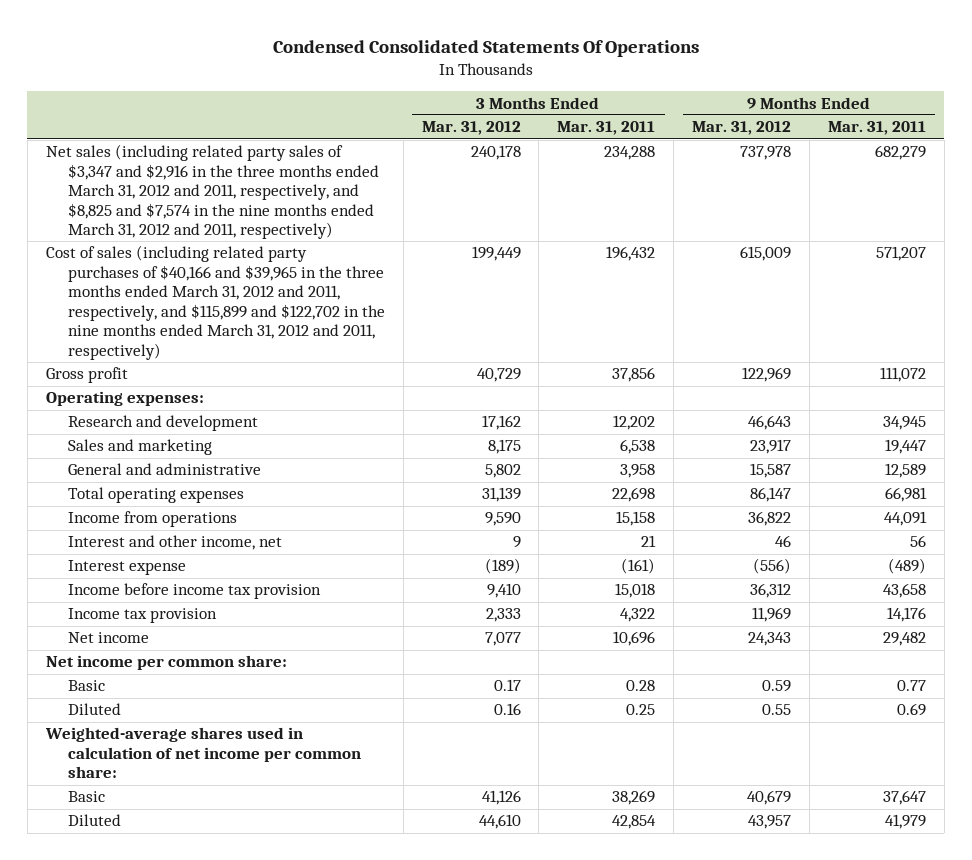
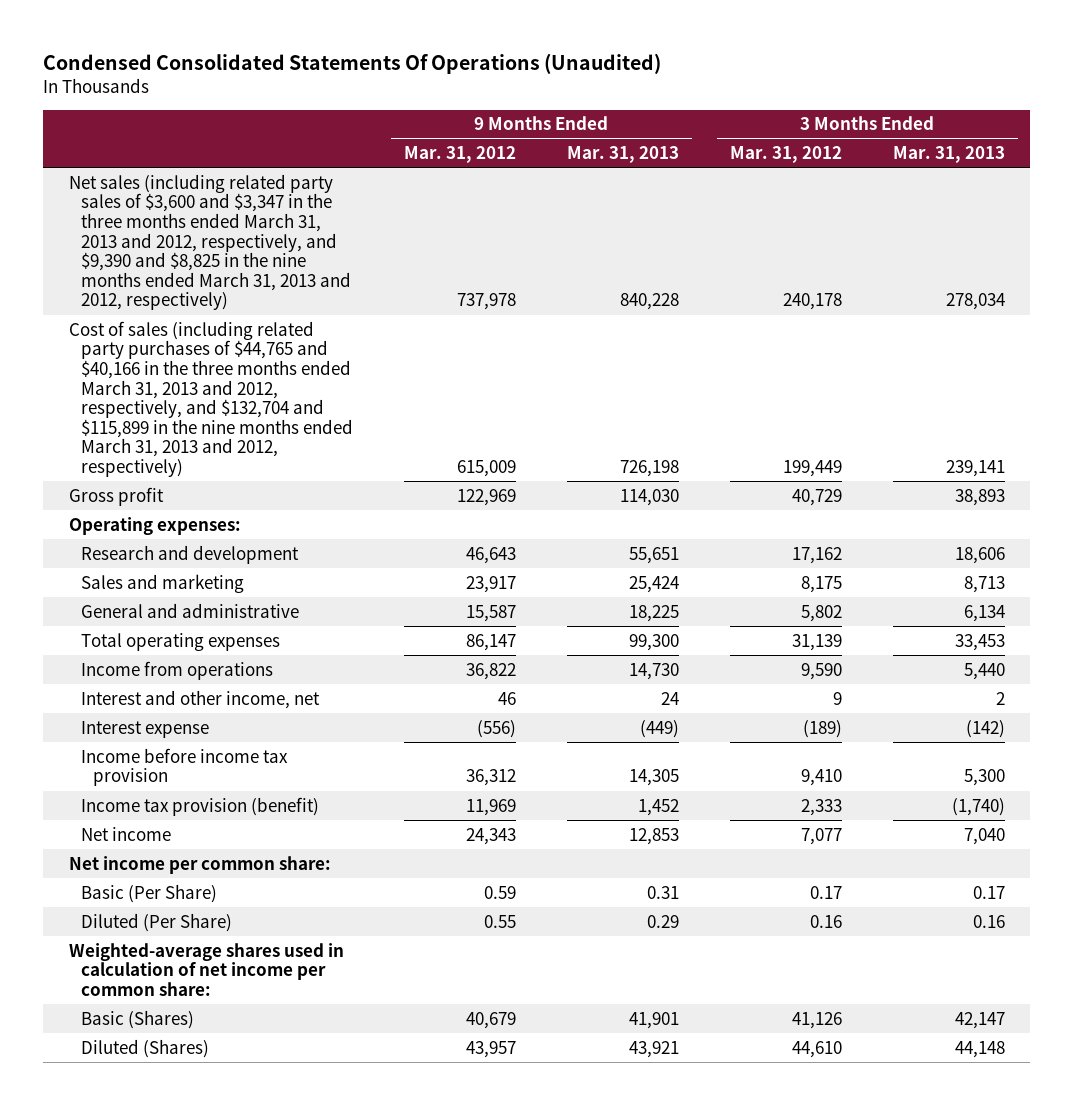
[272,39,699,57] Condensed Consolidated Statements Of Operations -> [43,52,662,74] Condensed Consolidated Statements Of Operations (Unaudited)
[557,121,656,136] Mar. 31, 2011 -> none
[827,121,926,136] Mar. 31, 2011 -> none
none -> [566,146,679,164] Mar. 31, 2013
none -> [892,146,1005,164] Mar. 31, 2013
[45,144,379,240] Net sales (including related party sales of $3,347 and $2,916 in the three months ended March 31, 2012 and 2011, respectively, and $8,825 and $7,574 in the nine months ended March 31, 2012 and 2011, respectively) -> [68,173,351,311] Net sales (including related party sales of $3,600 and $3,347 in the three months ended March 31, 2013 and 2012, respectively, and $9,390 and $8,825 in the nine months ended March 31, 2013 and 2012, respectively)
[45,245,385,360] Cost of sales (including related party purchases of $40,166 and $39,965 in the three months ended March 31, 2012 and 2011, respectively, and $115,899 and $122,702 in the nine months ended March 31, 2012 and 2011, respectively) -> [68,320,353,477] Cost of sales (including related party purchases of $44,765 and $40,166 in the three months ended March 31, 2013 and 2012, respectively, and $132,704 and $115,899 in the nine months ended March 31, 2013 and 2012, respectively)
[67,608,217,624] Income tax provision -> [80,796,319,816] Income tax provision (benefit)
[67,680,105,692] Basic -> [80,883,217,903] Basic (Per Share)
[67,703,121,716] Diluted -> [80,912,232,932] Diluted (Per Share)
[67,791,105,803] Basic -> [80,1009,194,1029] Basic (Shares)
[67,814,121,827] Diluted -> [80,1038,209,1058] Diluted (Shares)

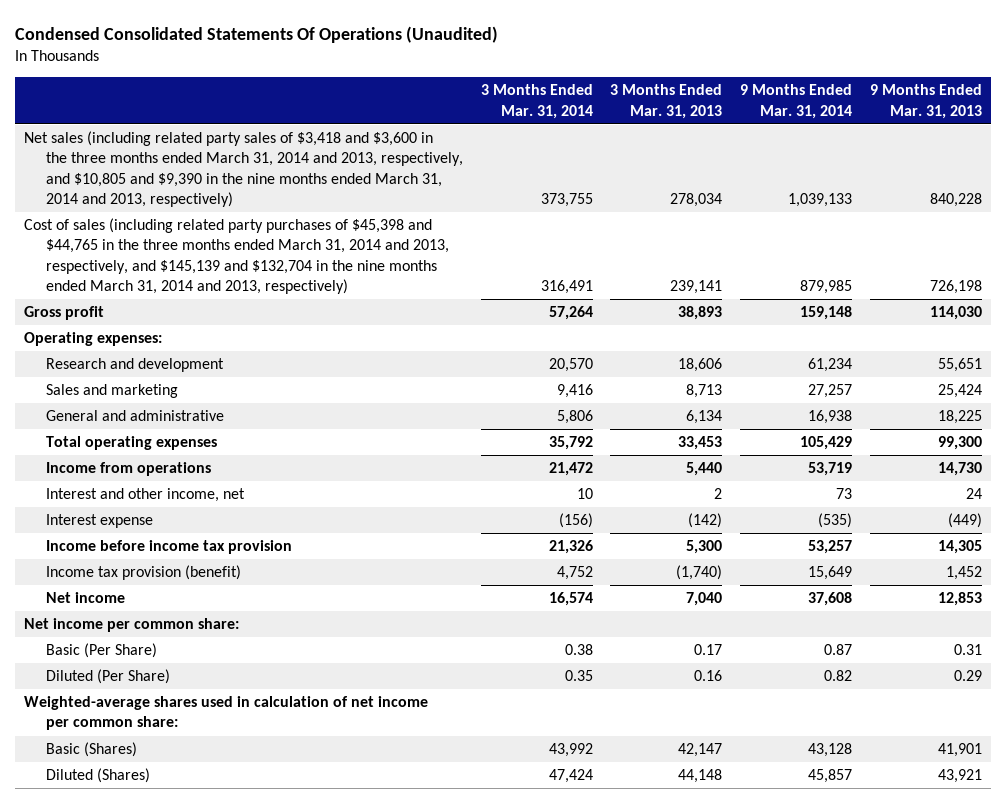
[403,146,516,164] Mar. 31, 2012 -> none
[729,146,842,164] Mar. 31, 2012 -> none
none -> [480,84,593,119] 3 Months Ended Mar. 31, 2014
none -> [740,84,853,119] 9 Months Ended Mar. 31, 2014
[68,173,351,311] Net sales (including related party sales of $3,600 and $3,347 in the three months ended March 31, 2013 and 2012, respectively, and $9,390 and $8,825 in the nine months ended March 31, 2013 and 2012, respectively) -> [24,131,463,207] Net sales (including related party sales of $3,418 and $3,600 in the three months ended March 31, 2014 and 2013, respectively, and $10,805 and $9,390 in the nine months ended March 31, 2014 and 2013, respectively)
[68,320,353,477] Cost of sales (including related party purchases of $44,765 and $40,166 in the three months ended March 31, 2013 and 2012, respectively, and $132,704 and $115,899 in the nine months ended March 31, 2013 and 2012, respectively) -> [24,218,449,294] Cost of sales (including related party purchases of $45,398 and $44,765 in the three months ended March 31, 2014 and 2013, respectively, and $145,139 and $132,704 in the nine months ended March 31, 2014 and 2013, respectively)

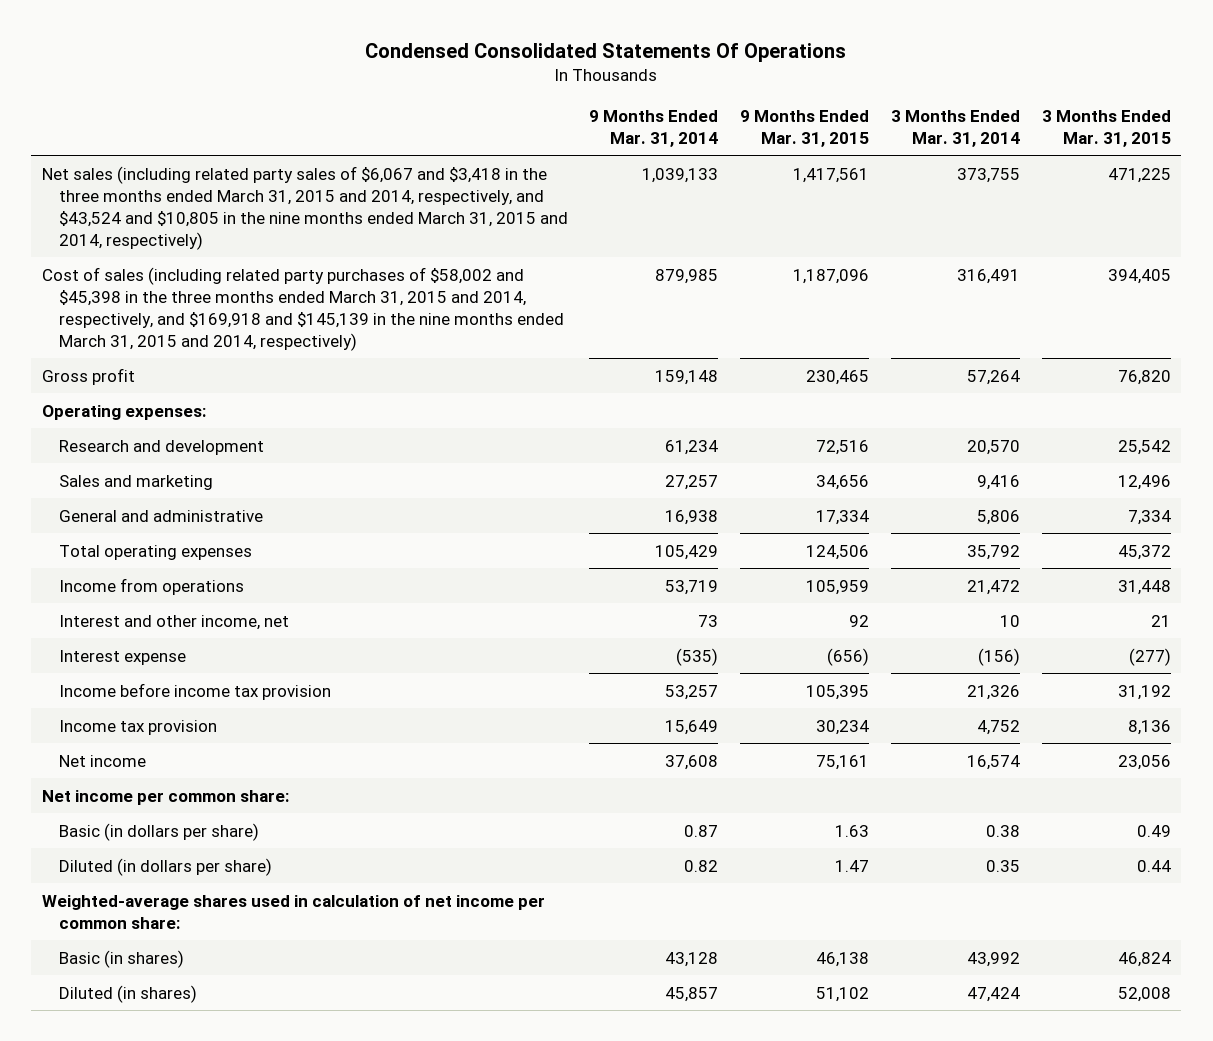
[15,25,499,43] Condensed Consolidated Statements Of Operations (Unaudited) -> [365,42,847,62] Condensed Consolidated Statements Of Operations
[610,84,723,119] 3 Months Ended Mar. 31, 2013 -> none
[869,84,982,119] 9 Months Ended Mar. 31, 2013 -> none
none -> [740,109,870,148] 9 Months Ended Mar. 31, 2015
none -> [1041,109,1171,148] 3 Months Ended Mar. 31, 2015
[24,131,463,207] Net sales (including related party sales of $3,418 and $3,600 in the three months ended March 31, 2014 and 2013, respectively, and $10,805 and $9,390 in the nine months ended March 31, 2014 and 2013, respectively) -> [42,165,568,251] Net sales (including related party sales of $6,067 and $3,418 in the three months ended March 31, 2015 and 2014, respectively, and $43,524 and $10,805 in the nine months ended March 31, 2015 and 2014, respectively)
[24,218,449,294] Cost of sales (including related party purchases of $45,398 and $44,765 in the three months ended March 31, 2014 and 2013, respectively, and $145,139 and $132,704 in the nine months ended March 31, 2014 and 2013, respectively) -> [42,266,564,352] Cost of sales (including related party purchases of $58,002 and $45,398 in the three months ended March 31, 2015 and 2014, respectively, and $169,918 and $145,139 in the nine months ended March 31, 2015 and 2014, respectively)
[45,565,241,581] Income tax provision (benefit) -> [58,719,217,735] Income tax provision
[45,643,157,659] Basic (Per Share) -> [58,822,259,841] Basic (in dollars per share)
[45,669,170,685] Diluted (Per Share) -> [58,857,272,876] Diluted (in dollars per share)
[45,742,137,758] Basic (Shares) -> [58,949,184,968] Basic (in shares)
[45,768,150,784] Diluted (Shares) -> [58,984,197,1003] Diluted (in shares)

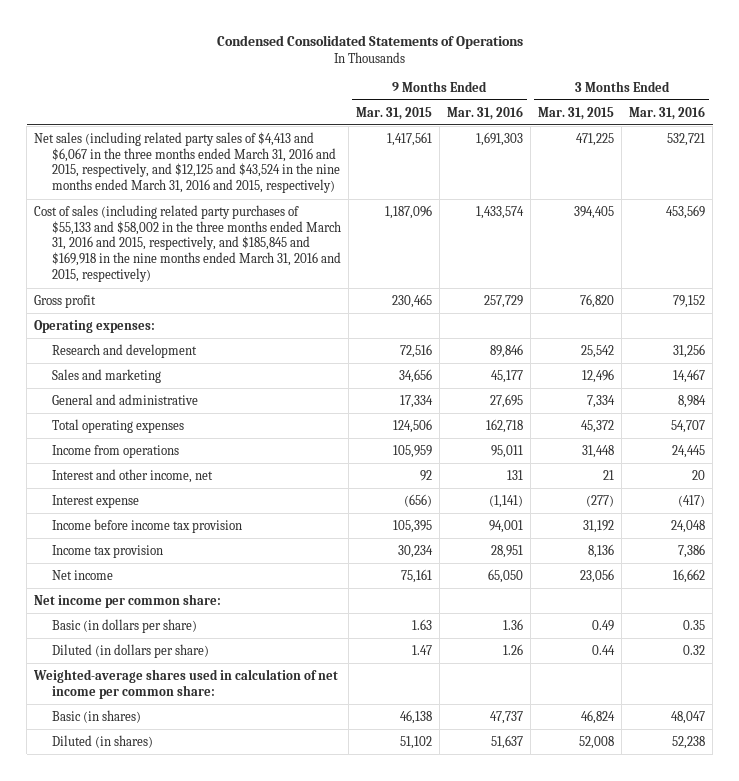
[365,42,847,62] Condensed Consolidated Statements Of Operations -> [216,34,523,49] Condensed Consolidated Statements of Operations
[589,109,719,148] 9 Months Ended Mar. 31, 2014 -> none
[890,109,1020,148] 3 Months Ended Mar. 31, 2014 -> none
none -> [446,105,523,120] Mar. 31, 2016
none -> [629,105,706,120] Mar. 31, 2016
[42,165,568,251] Net sales (including related party sales of $6,067 and $3,418 in the three months ended March 31, 2015 and 2014, respectively, and $43,524 and $10,805 in the nine months ended March 31, 2015 and 2014, respectively) -> [34,131,340,194] Net sales (including related party sales of $4,413 and $6,067 in the three months ended March 31, 2016 and 2015, respectively, and $12,125 and $43,524 in the nine months ended March 31, 2016 and 2015, respectively)
[42,266,564,352] Cost of sales (including related party purchases of $58,002 and $45,398 in the three months ended March 31, 2015 and 2014, respectively, and $169,918 and $145,139 in the nine months ended March 31, 2015 and 2014, respectively) -> [34,204,341,283] Cost of sales (including related party purchases of $55,133 and $58,002 in the three months ended March 31, 2016 and 2015, respectively, and $185,845 and $169,918 in the nine months ended March 31, 2016 and 2015, respectively)

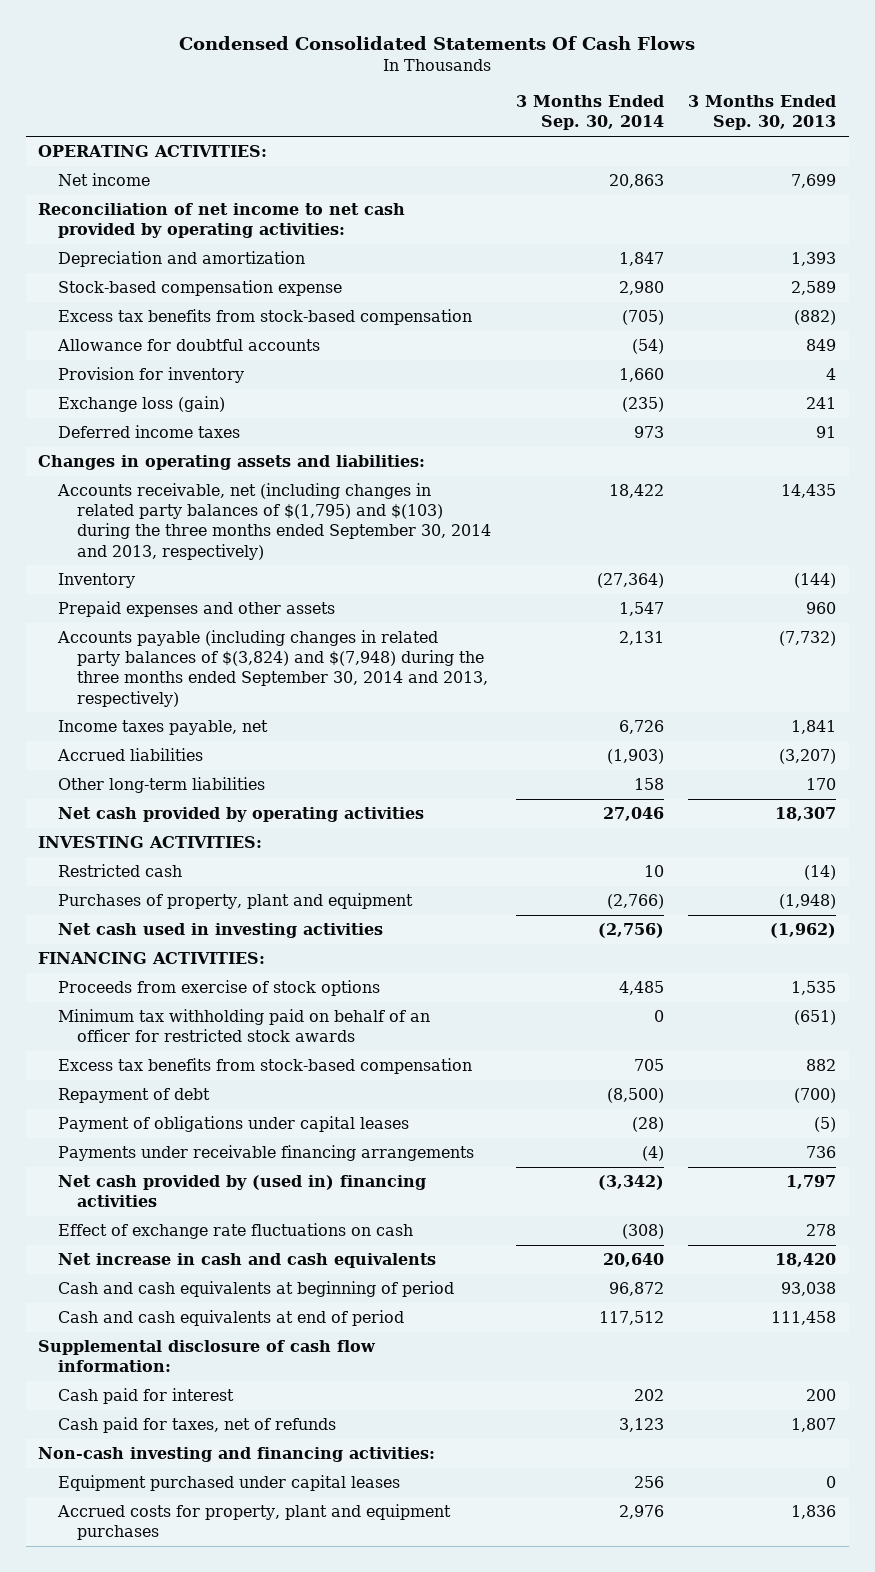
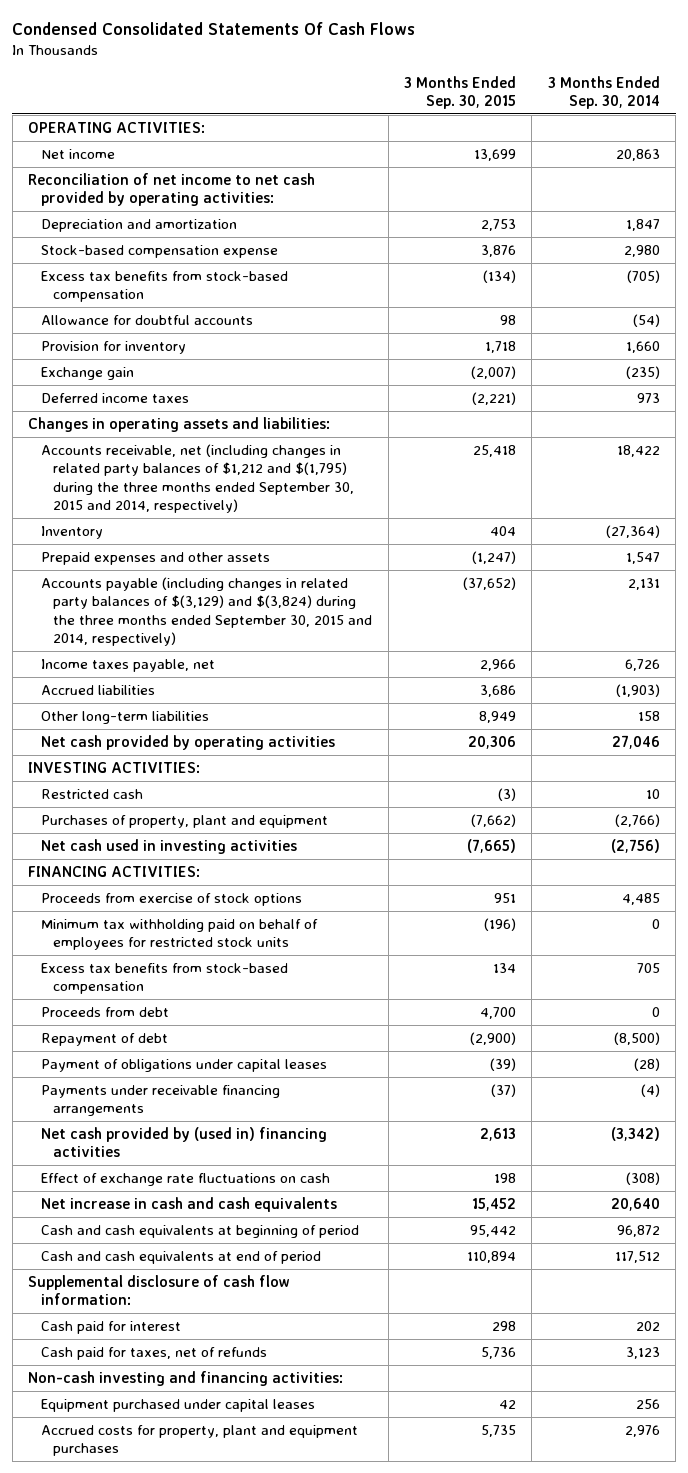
[688,95,837,131] 3 Months Ended Sep. 30, 2013 -> none
none -> [404,75,517,109] 3 Months Ended Sep. 30, 2015
[57,396,225,413] Exchange loss (gain) -> [40,366,134,380] Exchange gain
[56,483,492,560] Accounts receivable, net (including changes in related party balances of $(1,795) and $(103) during the three months ended September 30, 2014 and 2013, respectively) -> [40,443,355,514] Accounts receivable, net (including changes in related party balances of $1,212 and $(1,795) during the three months ended September 30, 2015 and 2014, respectively)
[56,630,489,707] Accounts payable (including changes in related party balances of $(3,824) and $(7,948) during the three months ended September 30, 2014 and 2013, respectively) -> [40,576,373,647] Accounts payable (including changes in related party balances of $(3,129) and $(3,824) during the three months ended September 30, 2015 and 2014, respectively)
[57,1009,430,1043] Minimum tax withholding paid on behalf of an officer for restricted stock awards -> [40,918,318,951] Minimum tax withholding paid on behalf of employees for restricted stock units
none -> [40,1006,169,1017] Proceeds from debt

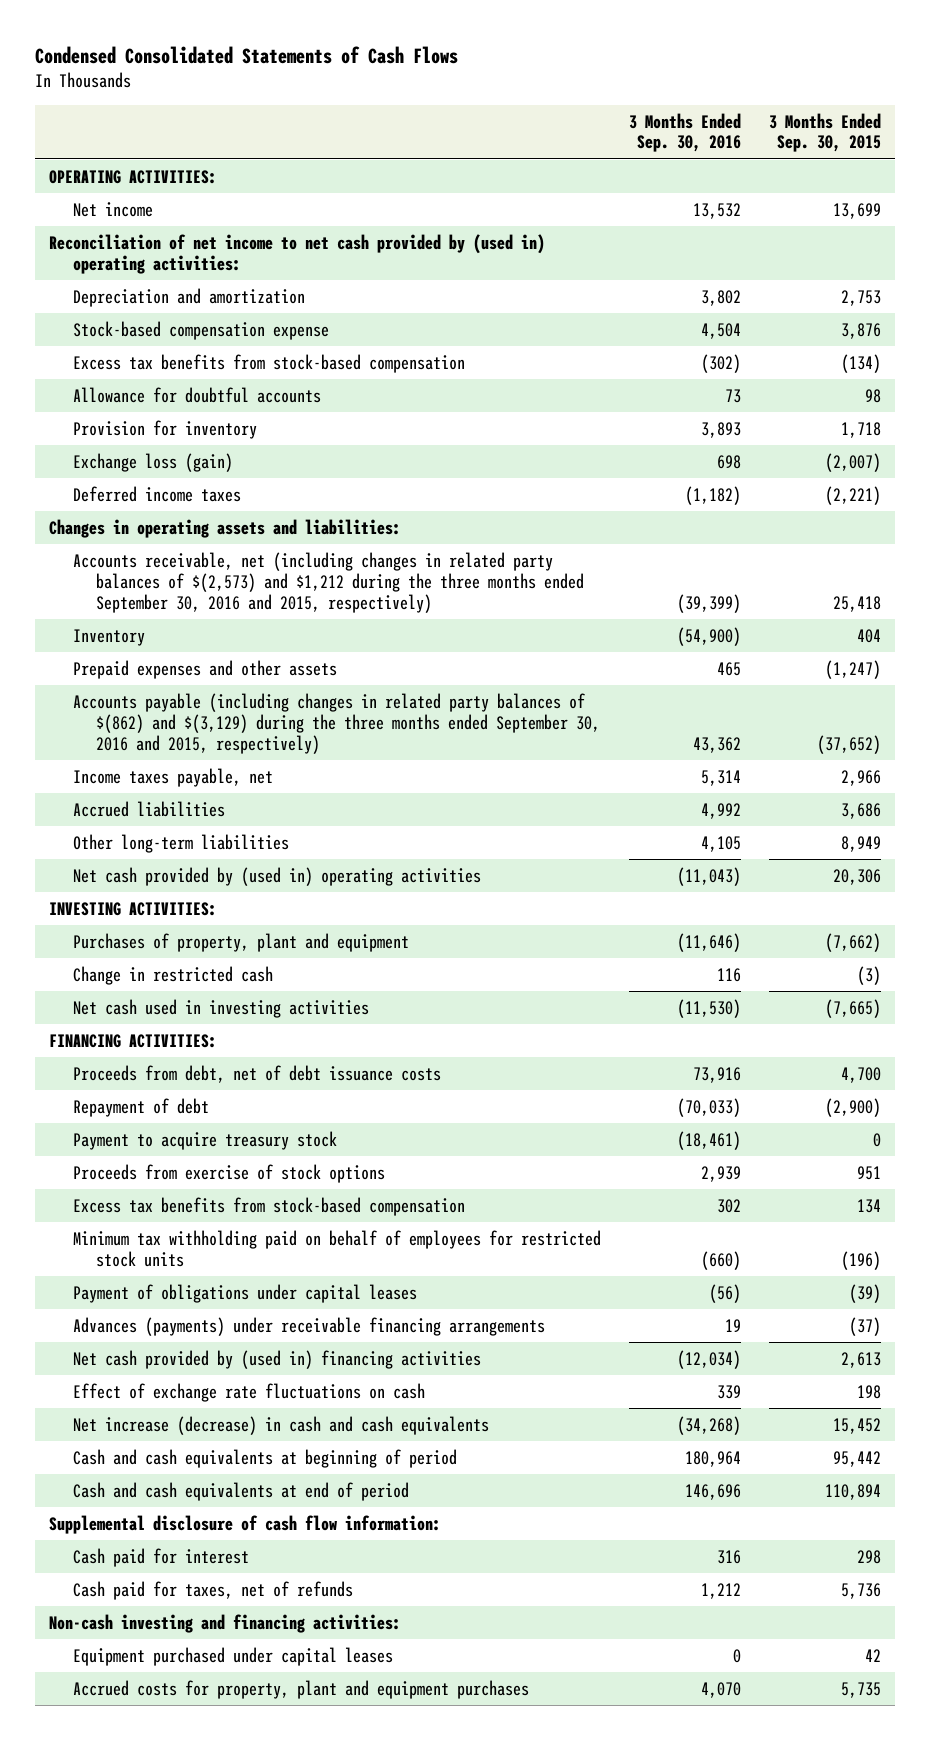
[12,21,416,35] Condensed Consolidated Statements Of Cash Flows -> [34,45,458,64] Condensed Consolidated Statements of Cash Flows
[547,75,660,109] 3 Months Ended Sep. 30, 2014 -> none
none -> [628,112,741,153] 3 Months Ended Sep. 30, 2016
[27,172,315,207] Reconciliation of net income to net cash provided by operating activities: -> [48,233,545,274] Reconciliation of net income to net cash provided by (used in) operating activities:
[40,366,134,380] Exchange gain -> [72,452,233,472] Exchange loss (gain)
[40,443,355,514] Accounts receivable, net (including changes in related party balances of $1,212 and $(1,795) during the three months ended September 30, 2015 and 2014, respectively) -> [72,551,585,613] Accounts receivable, net (including changes in related party balances of $(2,573) and $1,212 during the three months ended September 30, 2016 and 2015, respectively)
[40,576,373,647] Accounts payable (including changes in related party balances of $(3,129) and $(3,824) during the three months ended September 30, 2015 and 2014, respectively) -> [72,692,601,754] Accounts payable (including changes in related party balances of $(862) and $(3,129) during the three months ended September 30, 2016 and 2015, respectively)
[40,734,335,750] Net cash provided by operating activities -> [72,866,481,886] Net cash provided by (used in) operating activities
[40,788,143,799] Restricted cash -> none
none -> [72,965,273,985] Change in restricted cash
none -> [72,1064,441,1083] Proceeds from debt, net of debt issuance costs
[40,1032,168,1046] Repayment of debt -> [72,1097,209,1117] Repayment of debt
none -> [72,1130,337,1150] Payment to acquire treasury stock
[40,1006,169,1017] Proceeds from debt -> none
[40,918,318,951] Minimum tax withholding paid on behalf of employees for restricted stock units -> [72,1229,601,1267] Minimum tax withholding paid on behalf of employees for restricted stock units
[40,1084,280,1117] Payments under receivable financing arrangements -> [72,1316,545,1336] Advances (payments) under receivable financing arrangements
[40,1196,337,1212] Net increase in cash and cash equivalents -> [72,1415,489,1435] Net increase (decrease) in cash and cash equivalents

